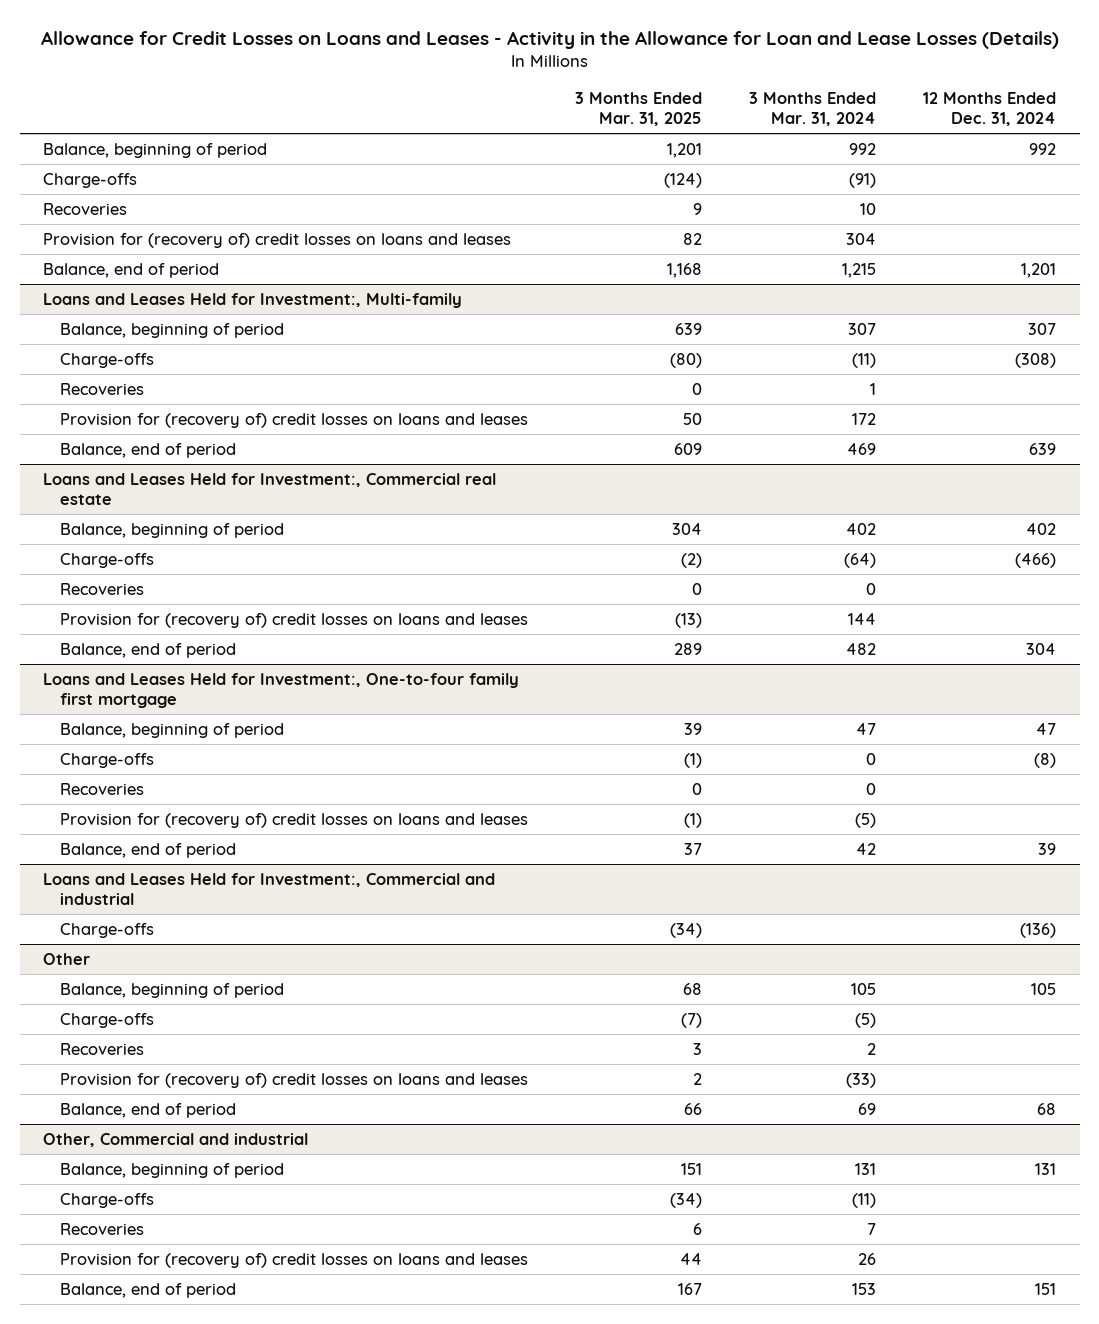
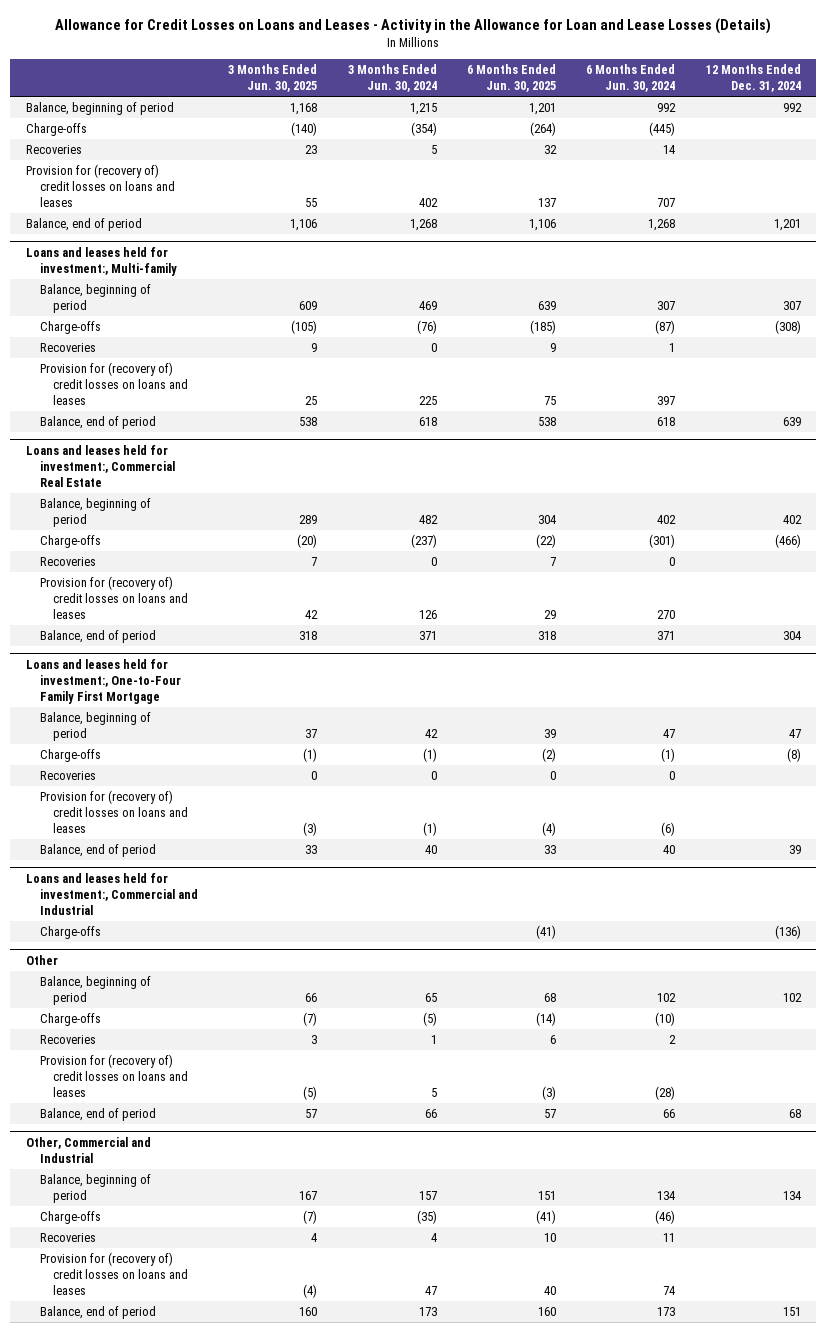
[575,92,703,127] 3 Months Ended Mar. 31, 2025 -> none
[749,92,877,127] 3 Months Ended Mar. 31, 2024 -> none
none -> [228,64,318,93] 3 Months Ended Jun. 30, 2025
none -> [347,64,437,93] 3 Months Ended Jun. 30, 2024
none -> [466,64,556,93] 6 Months Ended Jun. 30, 2025
none -> [586,64,676,93] 6 Months Ended Jun. 30, 2024
[43,292,463,308] Loans and Leases Held for Investment:, Multi-family -> [25,246,177,276] Loans and leases held for investment:, Multi-family
[43,472,497,505] Loans and Leases Held for Investment:, Commercial real estate -> [25,444,175,487] Loans and leases held for investment:, Commercial Real Estate
[43,672,520,708] Loans and Leases Held for Investment:, One-to-four family first mortgage -> [25,658,181,704] Loans and leases held for investment:, One-to-Four Family First Mortgage
[43,872,496,905] Loans and Leases Held for Investment:, Commercial and industrial -> [25,872,198,915] Loans and leases held for investment:, Commercial and Industrial
[1031,982,1057,995] 105 -> [782,992,802,1002] 102
[43,1132,309,1147] Other, Commercial and industrial -> [25,1136,151,1163] Other, Commercial and Industrial
[1035,1162,1057,1175] 131 -> [782,1190,801,1200] 134

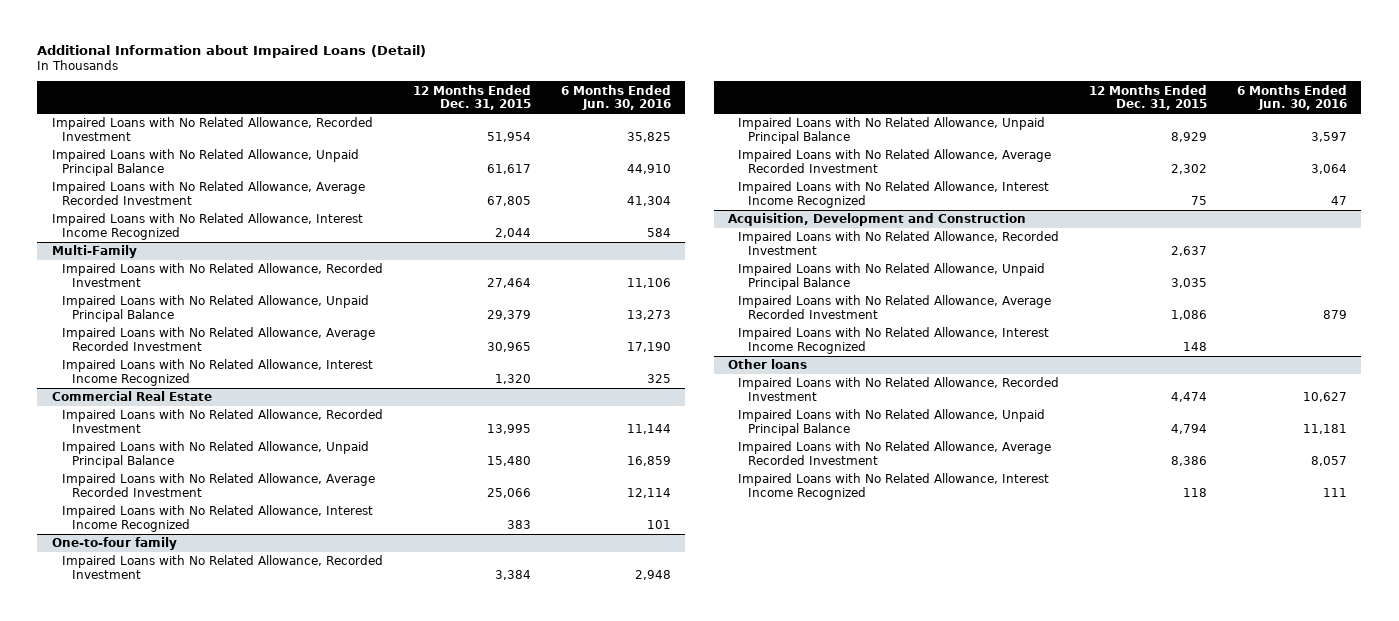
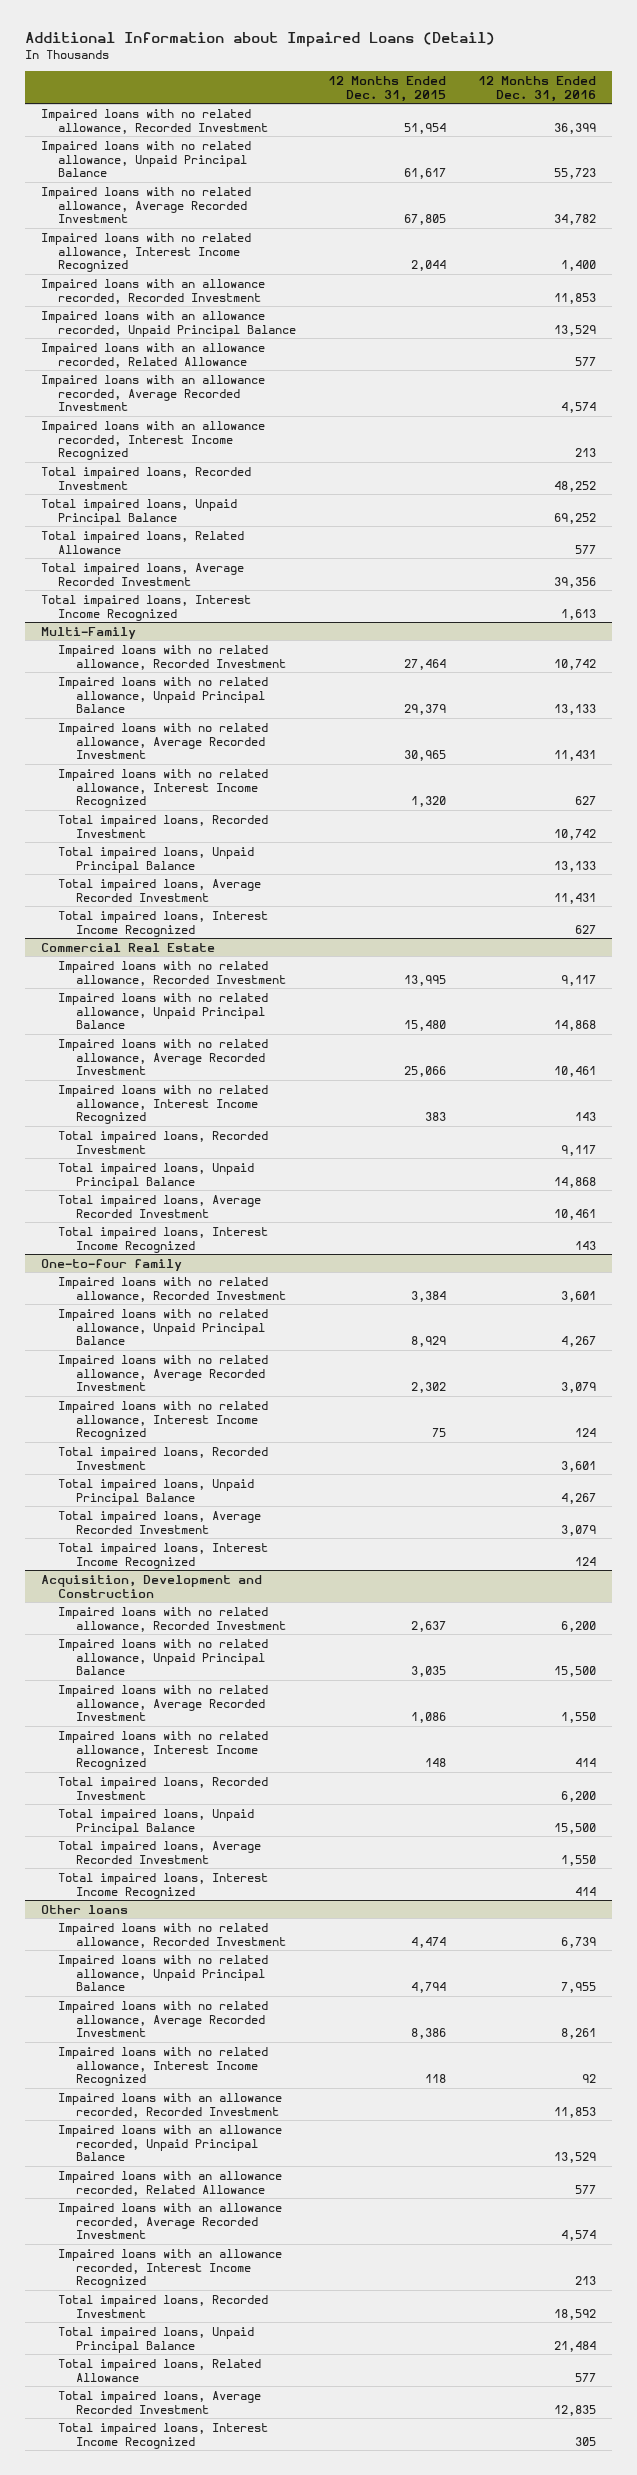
[560,84,671,111] 6 Months Ended Jun. 30, 2016 -> none
none -> [478,75,597,102] 12 Months Ended Dec. 31, 2016
[52,117,374,141] Impaired Loans with No Related Allowance, Recorded Investment -> [40,108,269,134] Impaired loans with no related allowance, Recorded Investment
[52,149,360,176] Impaired Loans with No Related Allowance, Unpaid Principal Balance -> [40,140,251,178] Impaired loans with no related allowance, Unpaid Principal Balance
[52,181,366,205] Impaired Loans with No Related Allowance, Average Recorded Investment -> [40,186,251,224] Impaired loans with no related allowance, Average Recorded Investment
[52,213,364,240] Impaired Loans with No Related Allowance, Interest Income Recognized -> [40,232,251,273] Impaired loans with no related allowance, Interest Income Recognized
none -> [40,278,265,304] Impaired loans with an allowance recorded, Recorded Investment
none -> [40,310,297,337] Impaired loans with an allowance recorded, Unpaid Principal Balance
none -> [40,342,265,368] Impaired loans with an allowance recorded, Related Allowance
none -> [40,374,265,412] Impaired loans with an allowance recorded, Average Recorded Investment
none -> [40,420,265,461] Impaired loans with an allowance recorded, Interest Income Recognized
none -> [40,466,251,490] Total impaired loans, Recorded Investment
none -> [40,498,237,525] Total impaired loans, Unpaid Principal Balance
none -> [40,530,244,554] Total impaired loans, Related Allowance
none -> [40,562,244,586] Total impaired loans, Average Recorded Investment
none -> [40,594,251,621] Total impaired loans, Interest Income Recognized
[62,263,384,287] Impaired Loans with No Related Allowance, Recorded Investment -> [58,644,286,670] Impaired loans with no related allowance, Recorded Investment
[62,295,370,322] Impaired Loans with No Related Allowance, Unpaid Principal Balance -> [58,676,269,714] Impaired loans with no related allowance, Unpaid Principal Balance
[62,327,376,351] Impaired Loans with No Related Allowance, Average Recorded Investment -> [58,722,269,760] Impaired loans with no related allowance, Average Recorded Investment
[62,359,374,386] Impaired Loans with No Related Allowance, Interest Income Recognized -> [58,768,269,809] Impaired loans with no related allowance, Interest Income Recognized
none -> [58,814,269,838] Total impaired loans, Recorded Investment
none -> [58,846,255,873] Total impaired loans, Unpaid Principal Balance
none -> [58,878,262,902] Total impaired loans, Average Recorded Investment
none -> [58,910,269,937] Total impaired loans, Interest Income Recognized
[62,409,384,433] Impaired Loans with No Related Allowance, Recorded Investment -> [58,960,286,986] Impaired loans with no related allowance, Recorded Investment
[62,441,370,468] Impaired Loans with No Related Allowance, Unpaid Principal Balance -> [58,992,269,1030] Impaired loans with no related allowance, Unpaid Principal Balance
[62,473,376,497] Impaired Loans with No Related Allowance, Average Recorded Investment -> [58,1038,269,1076] Impaired loans with no related allowance, Average Recorded Investment
[62,505,374,532] Impaired Loans with No Related Allowance, Interest Income Recognized -> [58,1084,269,1125] Impaired loans with no related allowance, Interest Income Recognized
none -> [58,1130,269,1154] Total impaired loans, Recorded Investment
none -> [58,1162,255,1189] Total impaired loans, Unpaid Principal Balance
none -> [58,1194,262,1218] Total impaired loans, Average Recorded Investment
none -> [58,1226,269,1253] Total impaired loans, Interest Income Recognized
[62,555,384,579] Impaired Loans with No Related Allowance, Recorded Investment -> [58,1276,286,1302] Impaired loans with no related allowance, Recorded Investment
[738,117,1046,144] Impaired Loans with No Related Allowance, Unpaid Principal Balance -> [58,1308,269,1346] Impaired loans with no related allowance, Unpaid Principal Balance
[738,149,1052,173] Impaired Loans with No Related Allowance, Average Recorded Investment -> [58,1354,269,1392] Impaired loans with no related allowance, Average Recorded Investment
[738,181,1050,208] Impaired Loans with No Related Allowance, Interest Income Recognized -> [58,1400,269,1441] Impaired loans with no related allowance, Interest Income Recognized
none -> [58,1446,269,1470] Total impaired loans, Recorded Investment
none -> [58,1478,255,1505] Total impaired loans, Unpaid Principal Balance
none -> [58,1510,262,1534] Total impaired loans, Average Recorded Investment
none -> [58,1542,269,1569] Total impaired loans, Interest Income Recognized
[738,231,1060,255] Impaired Loans with No Related Allowance, Recorded Investment -> [58,1606,286,1632] Impaired loans with no related allowance, Recorded Investment
[738,263,1046,290] Impaired Loans with No Related Allowance, Unpaid Principal Balance -> [58,1638,269,1676] Impaired loans with no related allowance, Unpaid Principal Balance
[738,295,1052,319] Impaired Loans with No Related Allowance, Average Recorded Investment -> [58,1684,269,1722] Impaired loans with no related allowance, Average Recorded Investment
[738,327,1050,354] Impaired Loans with No Related Allowance, Interest Income Recognized -> [58,1730,269,1771] Impaired loans with no related allowance, Interest Income Recognized
none -> [58,1776,269,1800] Total impaired loans, Recorded Investment
none -> [58,1808,255,1835] Total impaired loans, Unpaid Principal Balance
none -> [58,1840,262,1864] Total impaired loans, Average Recorded Investment
none -> [58,1872,269,1899] Total impaired loans, Interest Income Recognized
[738,377,1060,401] Impaired Loans with No Related Allowance, Recorded Investment -> [58,1922,286,1948] Impaired loans with no related allowance, Recorded Investment
[738,409,1046,436] Impaired Loans with No Related Allowance, Unpaid Principal Balance -> [58,1954,269,1992] Impaired loans with no related allowance, Unpaid Principal Balance
[738,441,1052,465] Impaired Loans with No Related Allowance, Average Recorded Investment -> [58,2000,269,2038] Impaired loans with no related allowance, Average Recorded Investment
[738,473,1050,500] Impaired Loans with No Related Allowance, Interest Income Recognized -> [58,2046,269,2087] Impaired loans with no related allowance, Interest Income Recognized
none -> [58,2092,283,2118] Impaired loans with an allowance recorded, Recorded Investment
none -> [58,2124,283,2162] Impaired loans with an allowance recorded, Unpaid Principal Balance
none -> [58,2170,283,2196] Impaired loans with an allowance recorded, Related Allowance
none -> [58,2202,283,2240] Impaired loans with an allowance recorded, Average Recorded Investment
none -> [58,2248,283,2289] Impaired loans with an allowance recorded, Interest Income Recognized
none -> [58,2294,269,2318] Total impaired loans, Recorded Investment
none -> [58,2326,255,2353] Total impaired loans, Unpaid Principal Balance
none -> [58,2358,262,2382] Total impaired loans, Related Allowance
none -> [58,2390,262,2414] Total impaired loans, Average Recorded Investment
none -> [58,2422,269,2449] Total impaired loans, Interest Income Recognized

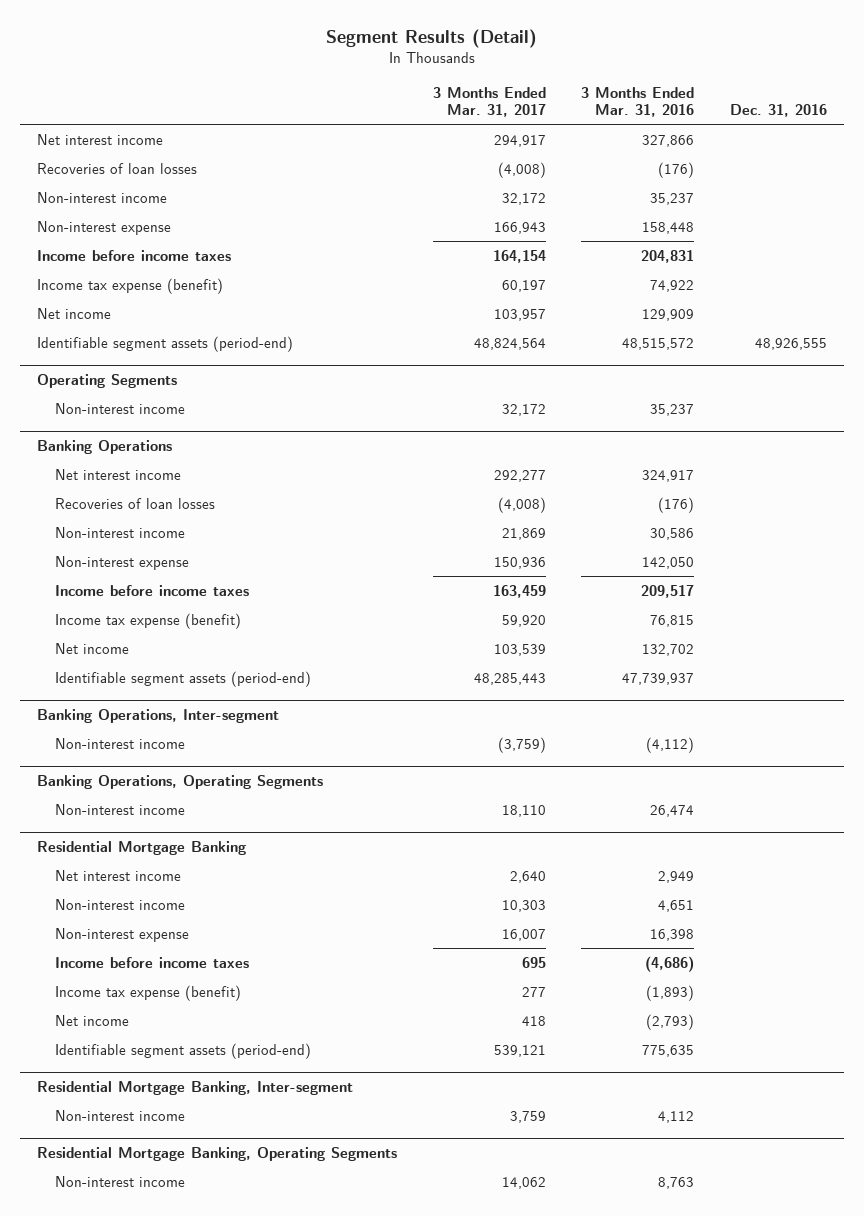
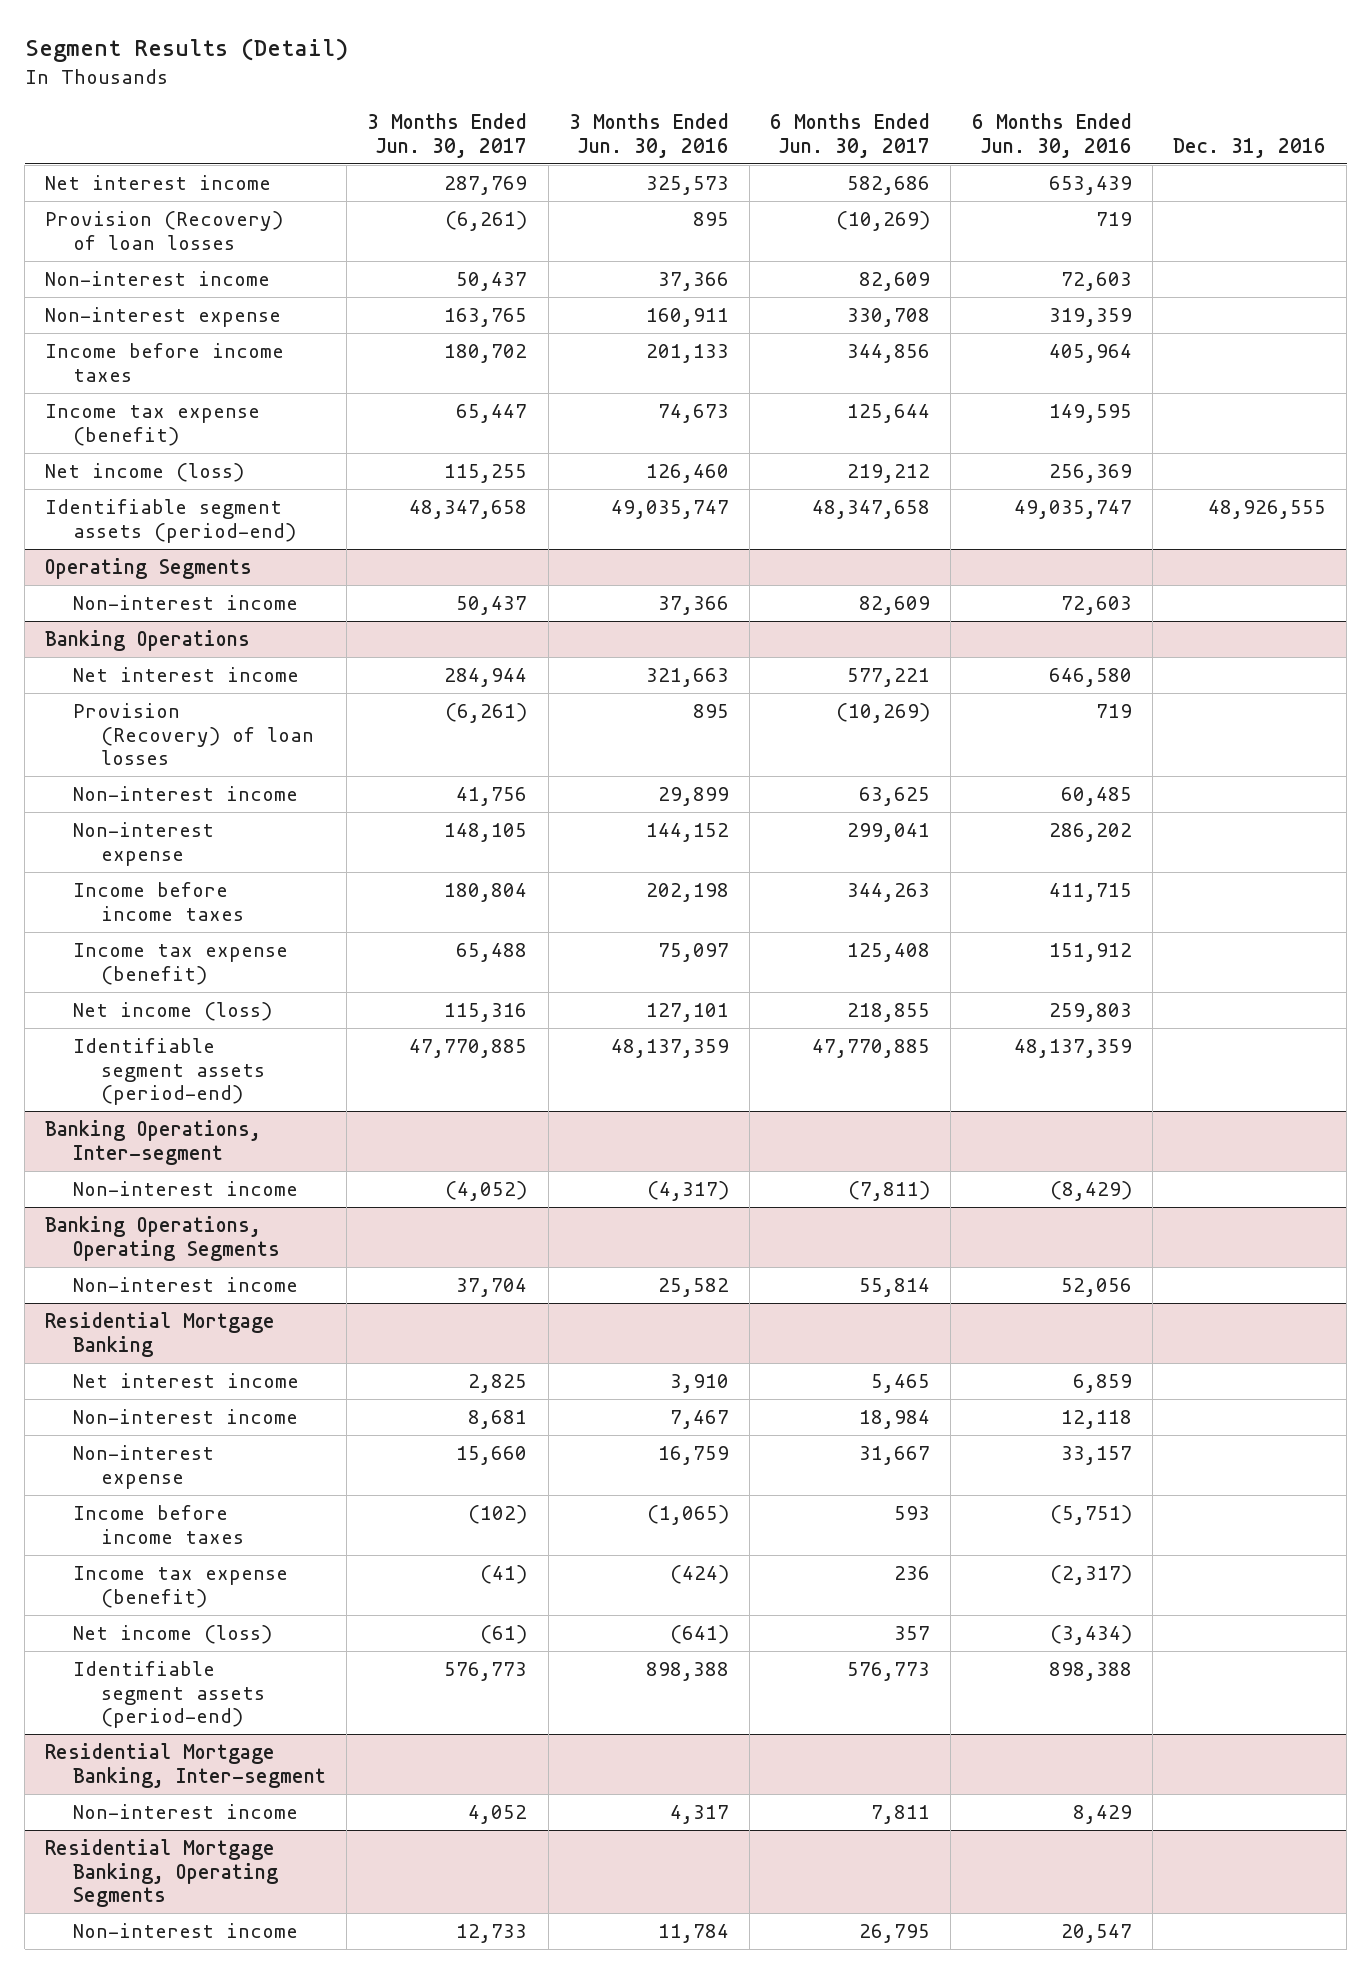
[432,86,546,118] 3 Months Ended Mar. 31, 2017 -> none
[581,86,695,118] 3 Months Ended Mar. 31, 2016 -> none
none -> [367,112,528,158] 3 Months Ended Jun. 30, 2017
none -> [568,112,729,158] 3 Months Ended Jun. 30, 2016
none -> [770,112,931,158] 6 Months Ended Jun. 30, 2017
none -> [971,112,1132,158] 6 Months Ended Jun. 30, 2016
[37,162,198,174] Recoveries of loan losses -> [45,211,284,250] Provision (Recovery) of loan losses
[37,307,112,319] Net income -> [45,463,245,483] Net income (loss)
[54,497,215,509] Recoveries of loan losses -> [73,703,314,766] Provision (Recovery) of loan losses
[54,642,129,654] Net income -> [73,1002,273,1022] Net income (loss)
[54,1014,129,1026] Net income -> [73,1625,273,1645] Net income (loss)

